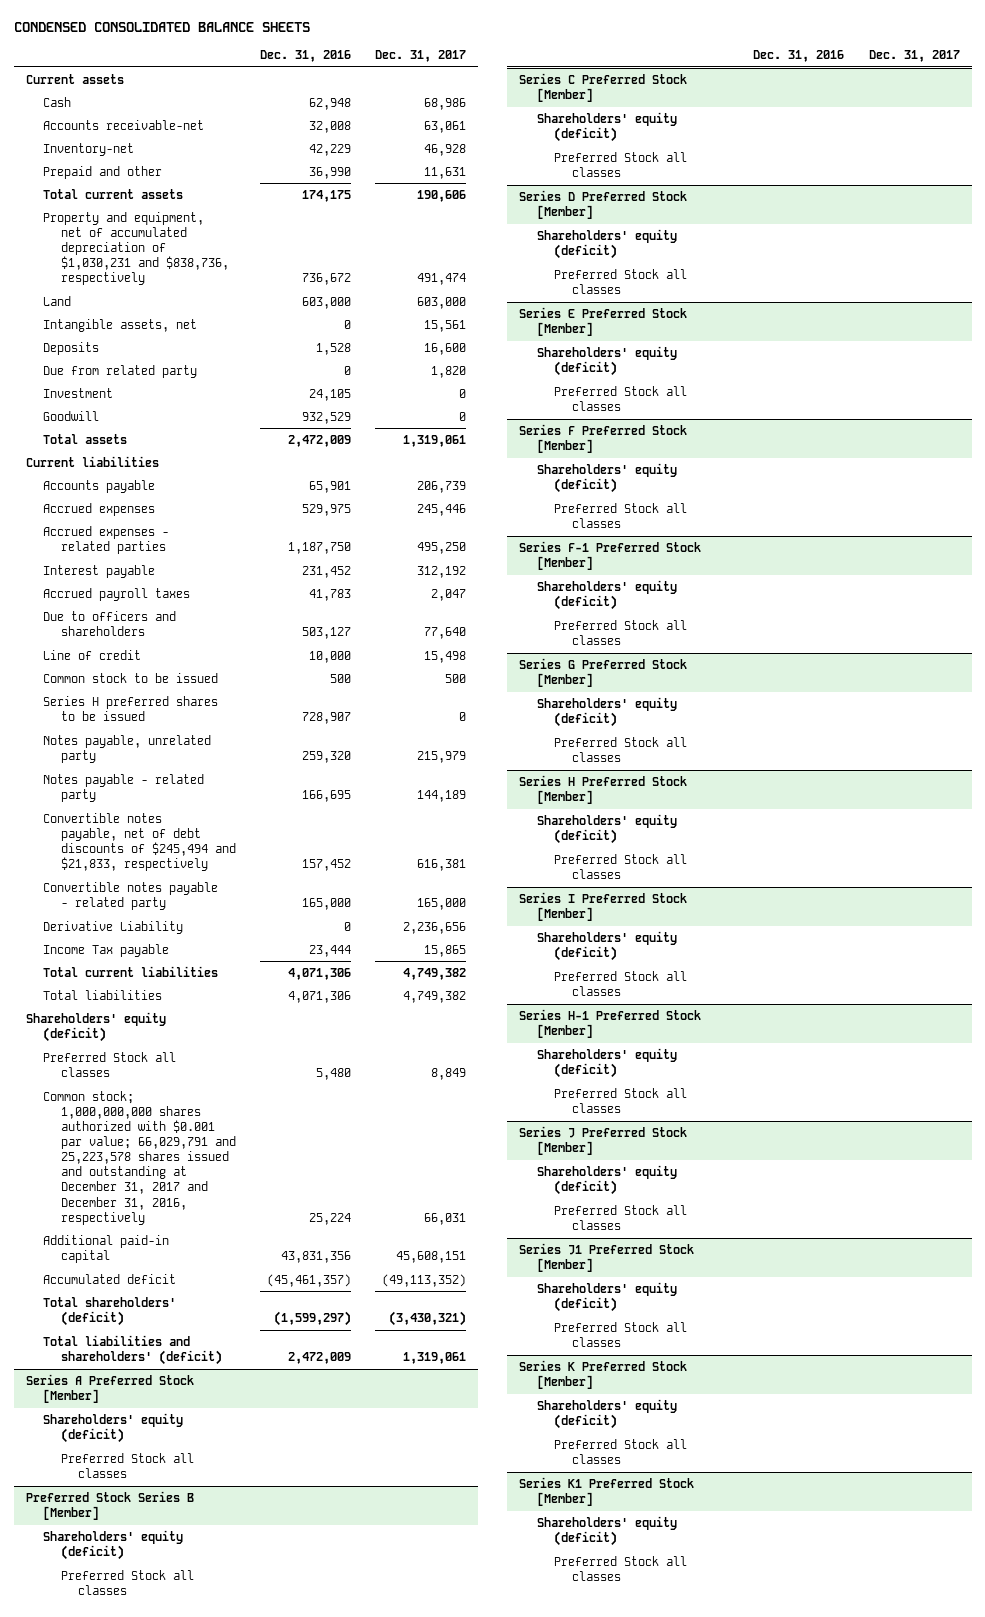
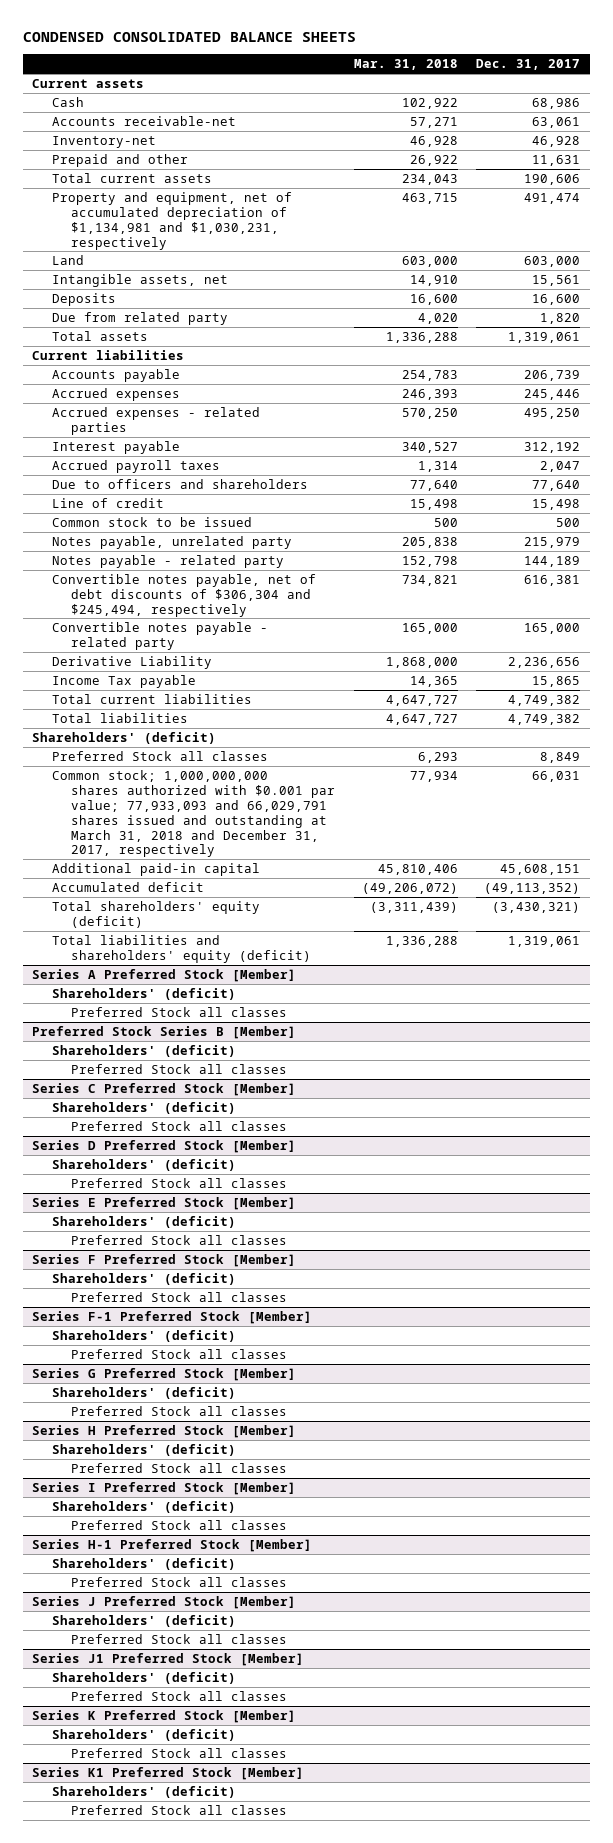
[259,50,351,63] Dec. 31, 2016 -> none
none -> [353,59,458,71] Mar. 31, 2018
[43,211,229,286] Property and equipment, net of accumulated depreciation of $1,030,231 and $838,736, respectively -> [51,191,292,250] Property and equipment, net of accumulated depreciation of $1,134,981 and $1,030,231, respectively
[43,387,114,398] Investment -> none
[43,410,100,421] Goodwill -> none
[43,695,219,721] Series H preferred shares to be issued -> none
[43,812,236,872] Convertible notes payable, net of debt discounts of $245,494 and $21,833, respectively -> [51,573,316,617] Convertible notes payable, net of debt discounts of $306,304 and $245,494, respectively
[25,1011,166,1042] Shareholders' equity (deficit) -> [32,731,217,744] Shareholders' (deficit)
[43,1090,236,1225] Common stock; 1,000,000,000 shares authorized with $0.001 par value; 66,029,791 and 25,223,578 shares issued and outstanding at December 31, 2017 and December 31, 2016, respectively -> [51,769,336,858] Common stock; 1,000,000,000 shares authorized with $0.001 par value; 77,933,093 and 66,029,791 shares issued and outstanding at March 31, 2018 and December 31, 2017, respectively
[43,1296,177,1326] Total shareholders' (deficit) -> [51,900,260,928] Total shareholders' equity (deficit)
[43,1334,222,1365] Total liabilities and shareholders' (deficit) -> [51,934,312,963] Total liabilities and shareholders' equity (deficit)
[43,1412,184,1443] Shareholders' equity (deficit) -> [51,987,236,1000] Shareholders' (deficit)
[43,1529,184,1560] Shareholders' equity (deficit) -> [51,1044,236,1057] Shareholders' (deficit)
[536,111,677,142] Shareholders' equity (deficit) -> [51,1101,236,1114] Shareholders' (deficit)
[536,228,677,259] Shareholders' equity (deficit) -> [51,1158,236,1171] Shareholders' (deficit)
[536,345,677,376] Shareholders' equity (deficit) -> [51,1215,236,1228] Shareholders' (deficit)
[536,462,677,493] Shareholders' equity (deficit) -> [51,1272,236,1285] Shareholders' (deficit)
[536,579,677,610] Shareholders' equity (deficit) -> [51,1329,236,1342] Shareholders' (deficit)
[536,696,677,727] Shareholders' equity (deficit) -> [51,1386,236,1399] Shareholders' (deficit)
[536,813,677,844] Shareholders' equity (deficit) -> [51,1443,236,1456] Shareholders' (deficit)
[536,930,677,961] Shareholders' equity (deficit) -> [51,1500,236,1513] Shareholders' (deficit)
[536,1047,677,1078] Shareholders' equity (deficit) -> [51,1557,236,1570] Shareholders' (deficit)
[536,1164,677,1195] Shareholders' equity (deficit) -> [51,1614,236,1627] Shareholders' (deficit)
[536,1281,677,1312] Shareholders' equity (deficit) -> [51,1671,236,1684] Shareholders' (deficit)
[536,1398,677,1429] Shareholders' equity (deficit) -> [51,1728,236,1741] Shareholders' (deficit)
[536,1515,677,1546] Shareholders' equity (deficit) -> [51,1785,236,1798] Shareholders' (deficit)

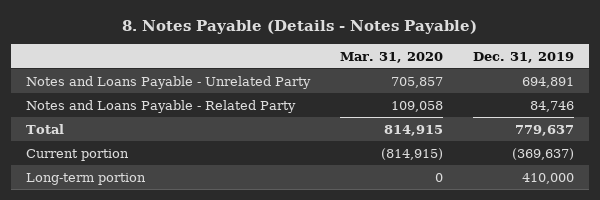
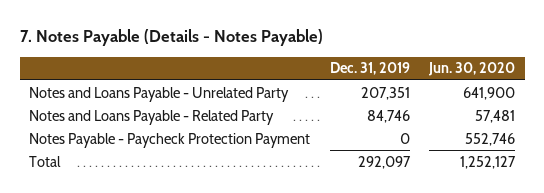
[122,20,478,35] 8. Notes Payable (Details - Notes Payable) -> [19,29,323,47] 7. Notes Payable (Details - Notes Payable)
[340,51,444,63] Mar. 31, 2020 -> none
none -> [427,62,515,77] Jun. 30, 2020
[522,76,575,88] 694,891 -> [360,86,410,100] 207,351
[26,148,130,161] Current portion -> none
[26,172,147,185] Long-term portion -> none
none -> [29,132,311,148] Notes Payable - Paycheck Protection Payment
[515,124,575,136] 779,637 -> [357,155,411,169] 292,097

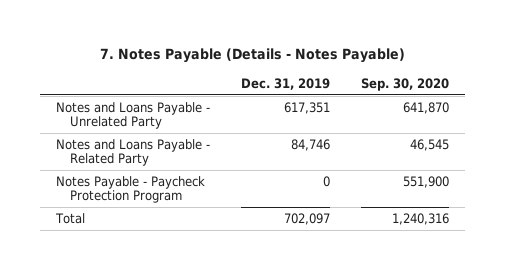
[427,62,515,77] Jun. 30, 2020 -> none
none -> [361,77,450,91] Sep. 30, 2020
[360,86,410,100] 207,351 -> [284,102,331,115] 617,351
[29,132,311,148] Notes Payable - Paycheck Protection Payment -> [55,176,205,204] Notes Payable - Paycheck Protection Program
[357,155,411,169] 292,097 -> [284,213,331,226] 702,097

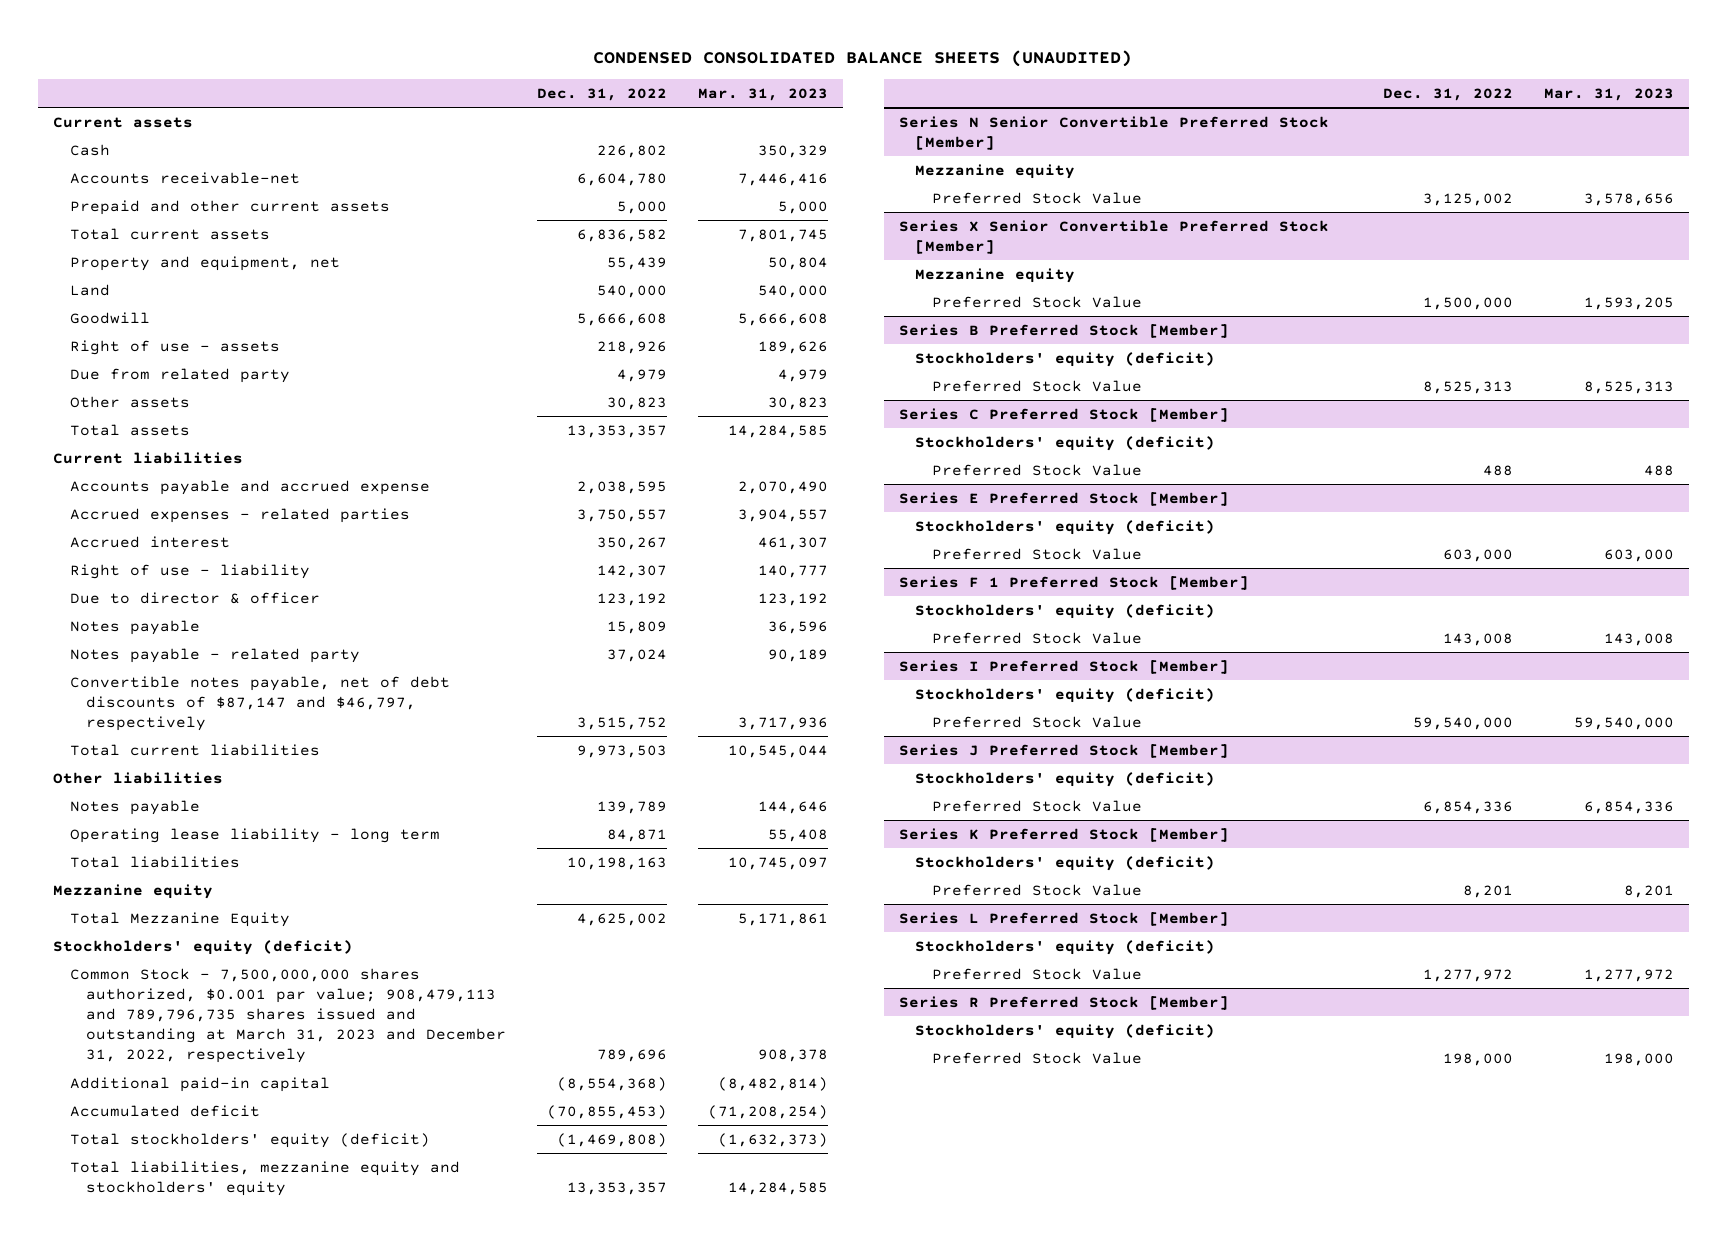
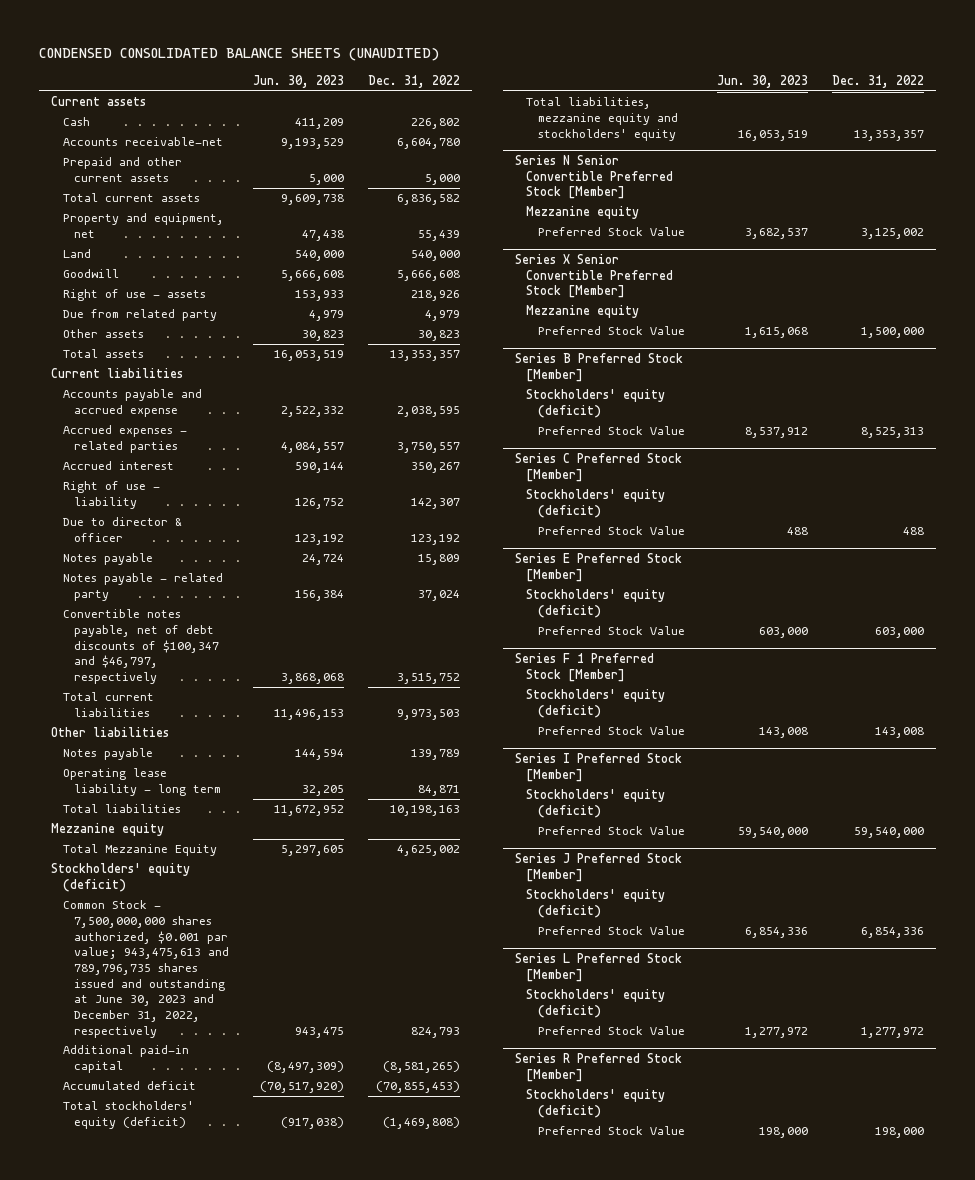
[697,87,828,101] Mar. 31, 2023 -> none
none -> [253,75,345,89] Jun. 30, 2023
[69,675,450,732] Convertible notes payable, net of debt discounts of $87,147 and $46,797, respectively -> [62,609,220,684] Convertible notes payable, net of debt discounts of $100,347 and $46,797, respectively
[69,967,507,1064] Common Stock - 7,500,000,000 shares authorized, $0.001 par value; 908,479,113 and 789,796,735 shares issued and outstanding at March 31, 2023 and December 31, 2022, respectively -> [62,900,230,1038] Common Stock - 7,500,000,000 shares authorized, $0.001 par value; 943,475,613 and 789,796,735 shares issued and outstanding at June 30, 2023 and December 31, 2022, respectively
[596,1049,667,1063] 789,696 -> [411,1026,461,1038] 824,793
[556,1076,667,1091] (8,554,368) -> [383,1060,461,1073] (8,581,265)
[898,827,1229,842] Series K Preferred Stock [Member] -> none
[915,855,1216,871] Stockholders' equity (deficit) -> none
[932,883,1143,896] Preferred Stock Value -> none

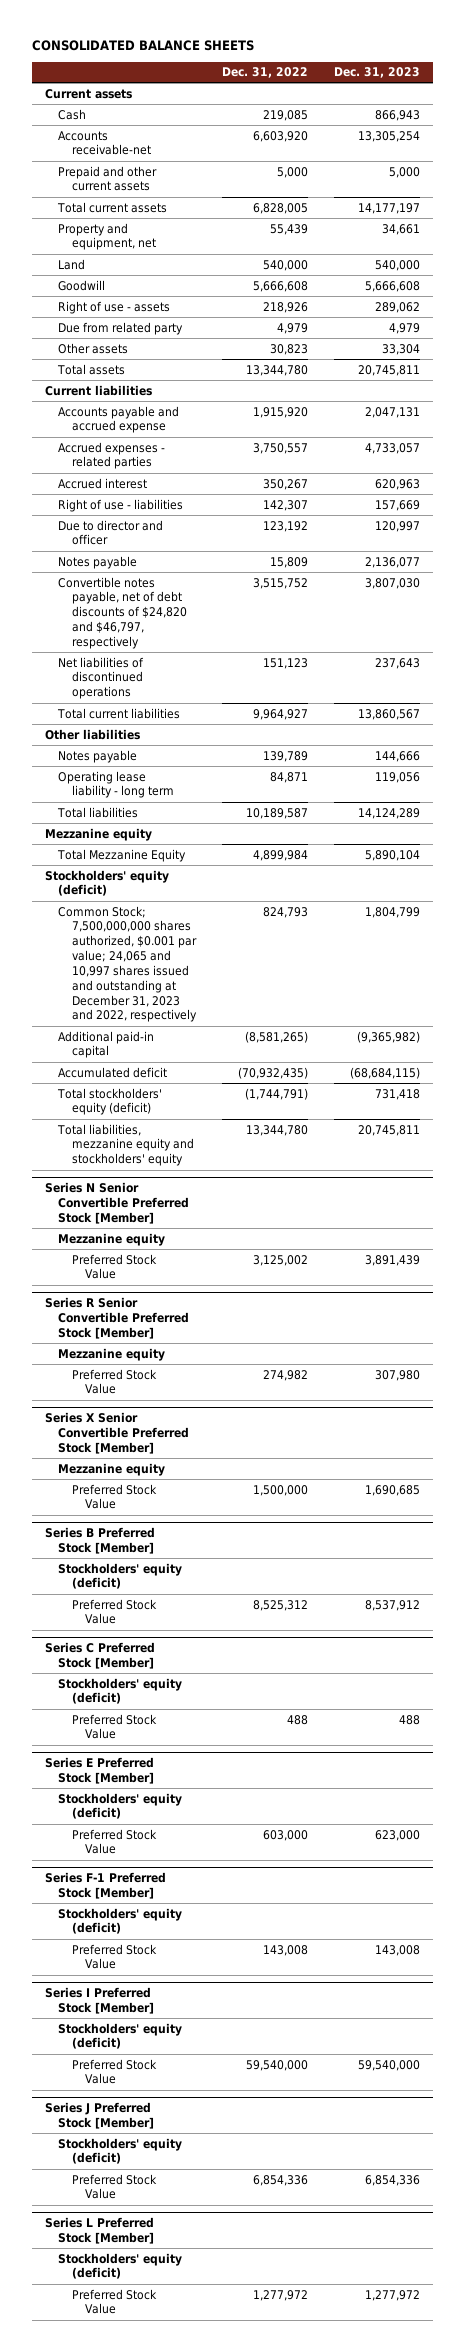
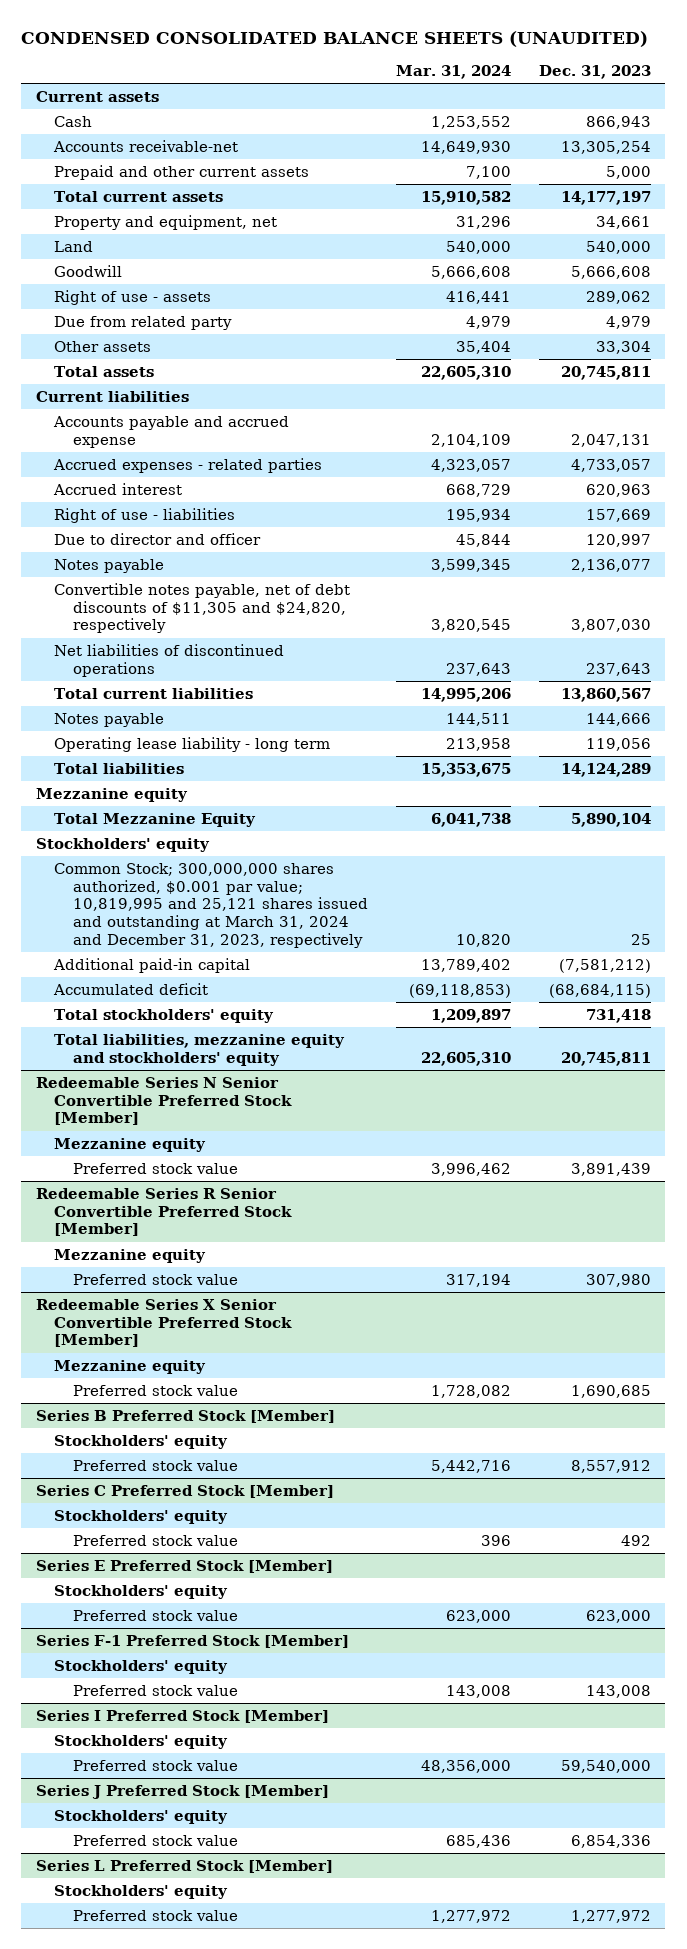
[32,40,255,52] CONSOLIDATED BALANCE SHEETS -> [21,30,649,47] CONDENSED CONSOLIDATED BALANCE SHEETS (UNAUDITED)
[221,67,308,79] Dec. 31, 2022 -> none
none -> [395,65,511,80] Mar. 31, 2024
[58,576,187,649] Convertible notes payable, net of debt discounts of $24,820 and $46,797, respectively -> [54,582,351,634] Convertible notes payable, net of debt discounts of $11,305 and $24,820, respectively
[45,728,141,740] Other liabilities -> none
[45,869,170,897] Stockholders' equity (deficit) -> [35,837,210,852] Stockholders' equity
[58,905,197,1023] Common Stock; 7,500,000,000 shares authorized, $0.001 par value; 24,065 and 10,997 shares issued and outstanding at December 31, 2023 and 2022, respectively -> [54,862,368,949] Common Stock; 300,000,000 shares authorized, $0.001 par value; 10,819,995 and 25,121 shares issued and outstanding at March 31, 2024 and December 31, 2023, respectively
[364,906,420,918] 1,804,799 -> [631,934,652,946] 25
[356,1030,420,1043] (9,365,982) -> [559,958,652,973] (7,581,212)
[57,1087,163,1116] Total stockholders' equity (deficit) -> [54,1008,275,1023] Total stockholders' equity
[45,1182,190,1224] Series N Senior Convertible Preferred Stock [Member] -> [35,1076,293,1126] Redeemable Series N Senior Convertible Preferred Stock [Member]
[71,1253,157,1280] Preferred Stock Value -> [72,1162,238,1174] Preferred stock value
[45,1297,190,1339] Series R Senior Convertible Preferred Stock [Member] -> [35,1187,293,1237] Redeemable Series R Senior Convertible Preferred Stock [Member]
[71,1368,157,1395] Preferred Stock Value -> [72,1273,238,1285] Preferred stock value
[45,1412,190,1454] Series X Senior Convertible Preferred Stock [Member] -> [35,1298,293,1348] Redeemable Series X Senior Convertible Preferred Stock [Member]
[71,1483,157,1510] Preferred Stock Value -> [72,1384,238,1396] Preferred stock value
[58,1562,183,1590] Stockholders' equity (deficit) -> [54,1434,229,1449] Stockholders' equity
[71,1598,157,1625] Preferred Stock Value -> [72,1459,238,1471] Preferred stock value
[364,1599,420,1611] 8,537,912 -> [571,1459,652,1473] 8,557,912
[58,1677,183,1705] Stockholders' equity (deficit) -> [54,1509,229,1524] Stockholders' equity
[71,1713,157,1740] Preferred Stock Value -> [72,1534,238,1546] Preferred stock value
[398,1714,420,1725] 488 -> [621,1534,652,1546] 492
[58,1792,183,1820] Stockholders' equity (deficit) -> [54,1584,229,1599] Stockholders' equity
[71,1828,157,1855] Preferred Stock Value -> [72,1609,238,1621] Preferred stock value
[58,1907,183,1935] Stockholders' equity (deficit) -> [54,1659,229,1674] Stockholders' equity
[71,1943,157,1970] Preferred Stock Value -> [72,1684,238,1696] Preferred stock value
[58,2022,183,2050] Stockholders' equity (deficit) -> [54,1734,229,1749] Stockholders' equity
[71,2058,157,2085] Preferred Stock Value -> [72,1759,238,1771] Preferred stock value
[58,2137,183,2165] Stockholders' equity (deficit) -> [54,1809,229,1824] Stockholders' equity
[71,2173,157,2200] Preferred Stock Value -> [72,1834,238,1846] Preferred stock value
[58,2252,183,2280] Stockholders' equity (deficit) -> [54,1884,229,1899] Stockholders' equity
[71,2288,157,2315] Preferred Stock Value -> [72,1909,238,1921] Preferred stock value

